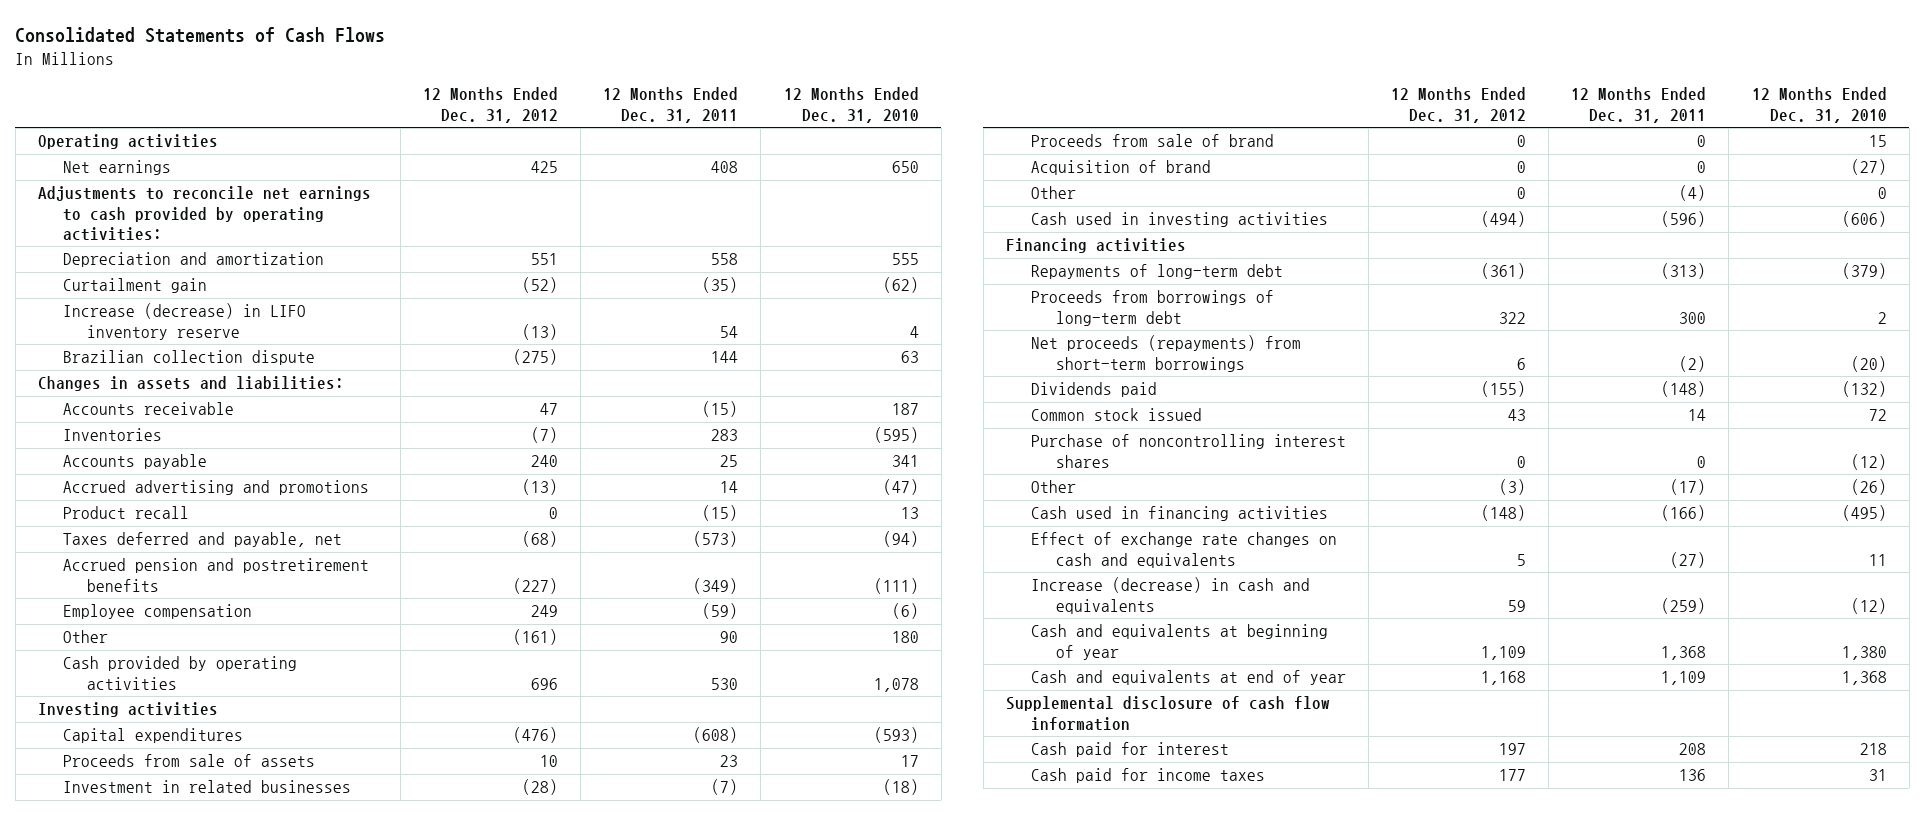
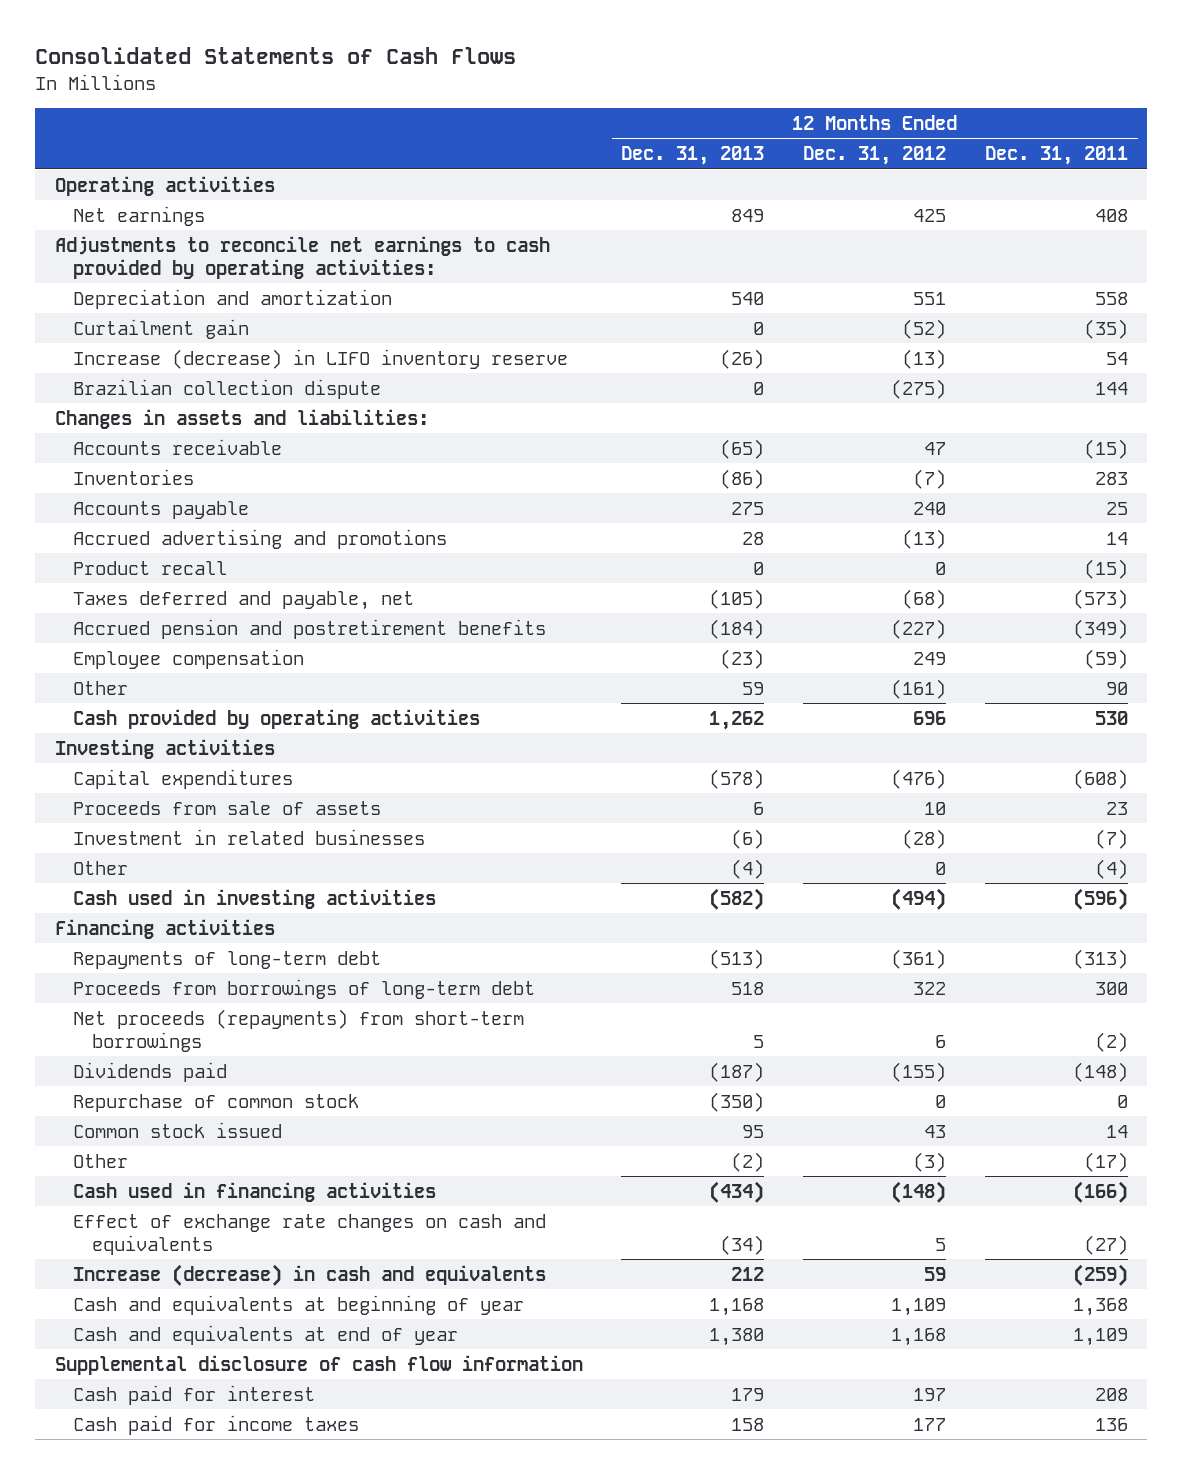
[783,87,919,123] 12 Months Ended Dec. 31, 2010 -> none
none -> [621,146,765,166] Dec. 31, 2013
[1030,134,1274,148] Proceeds from sale of brand -> none
[1030,160,1211,176] Acquisition of brand -> none
none -> [73,1093,360,1112] Repurchase of common stock
[1030,434,1346,468] Purchase of noncontrolling interest shares -> none

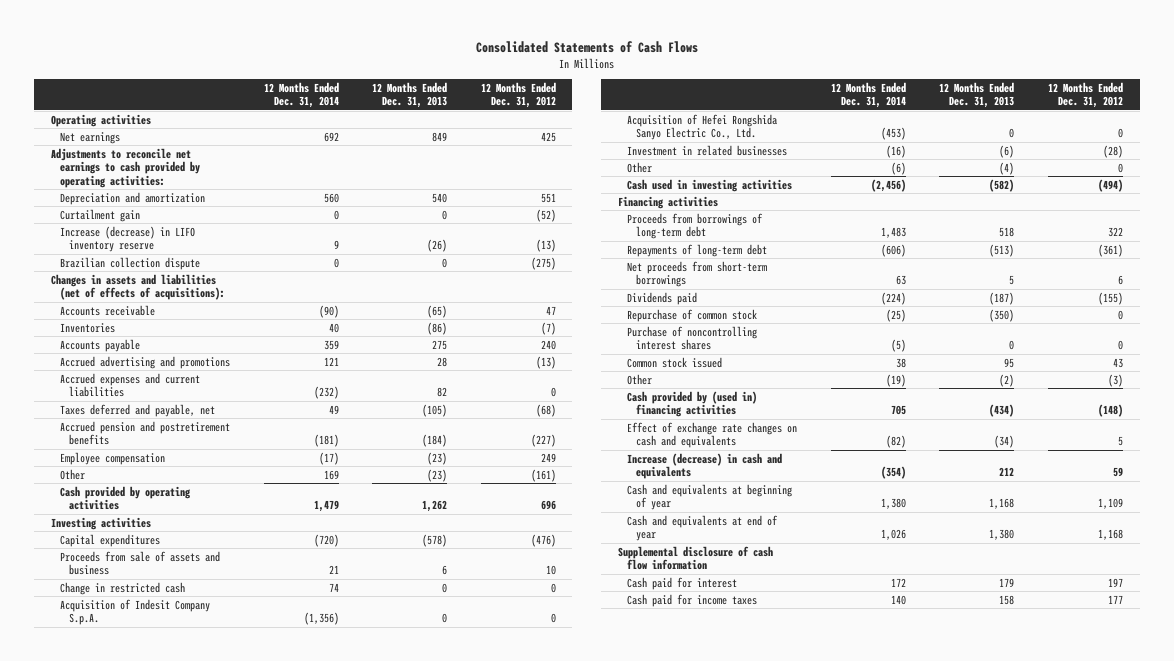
[985,146,1129,166] Dec. 31, 2011 -> none
none -> [263,81,339,109] 12 Months Ended Dec. 31, 2014
[54,408,429,429] Changes in assets and liabilities: -> [50,273,226,301] Changes in assets and liabilities (net of effects of acquisitions):
[73,560,228,575] Product recall -> none
none -> [60,372,201,398] Accrued expenses and current liabilities
[742,681,765,695] 59 -> [427,468,448,482] (23)
[73,800,382,815] Proceeds from sale of assets -> [60,550,221,576] Proceeds from sale of assets and business
none -> [60,581,186,595] Change in restricted cash
none -> [60,598,211,626] Acquisition of Indesit Company S.p.A.
none -> [627,113,778,141] Acquisition of Hefei Rongshida Sanyo Electric Co., Ltd.
[73,950,382,969] Repayments of long-term debt -> [627,243,768,257] Repayments of long-term debt
[73,1008,525,1052] Net proceeds (repayments) from short-term borrowings -> [627,260,768,288] Net proceeds from short-term borrowings
none -> [627,325,758,351] Purchase of noncontrolling interest shares
[73,1181,437,1202] Cash used in financing activities -> [627,390,758,418] Cash provided by (used in) financing activities

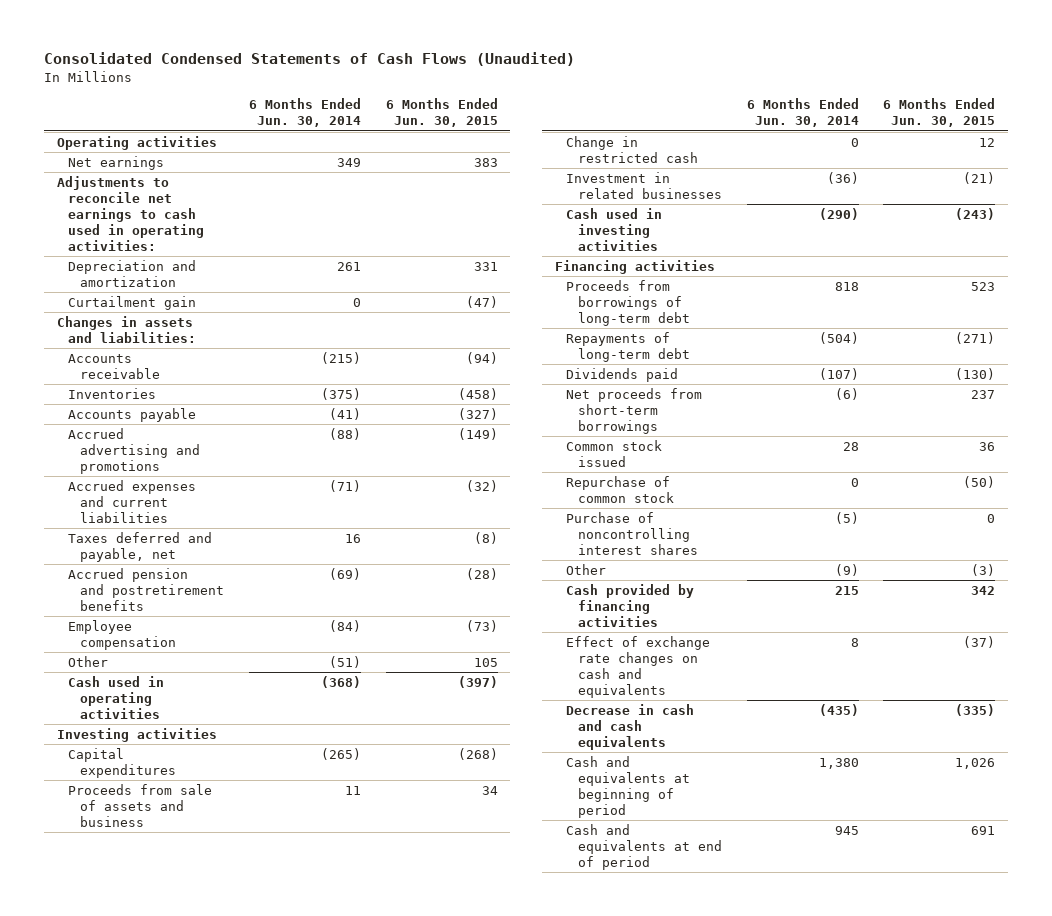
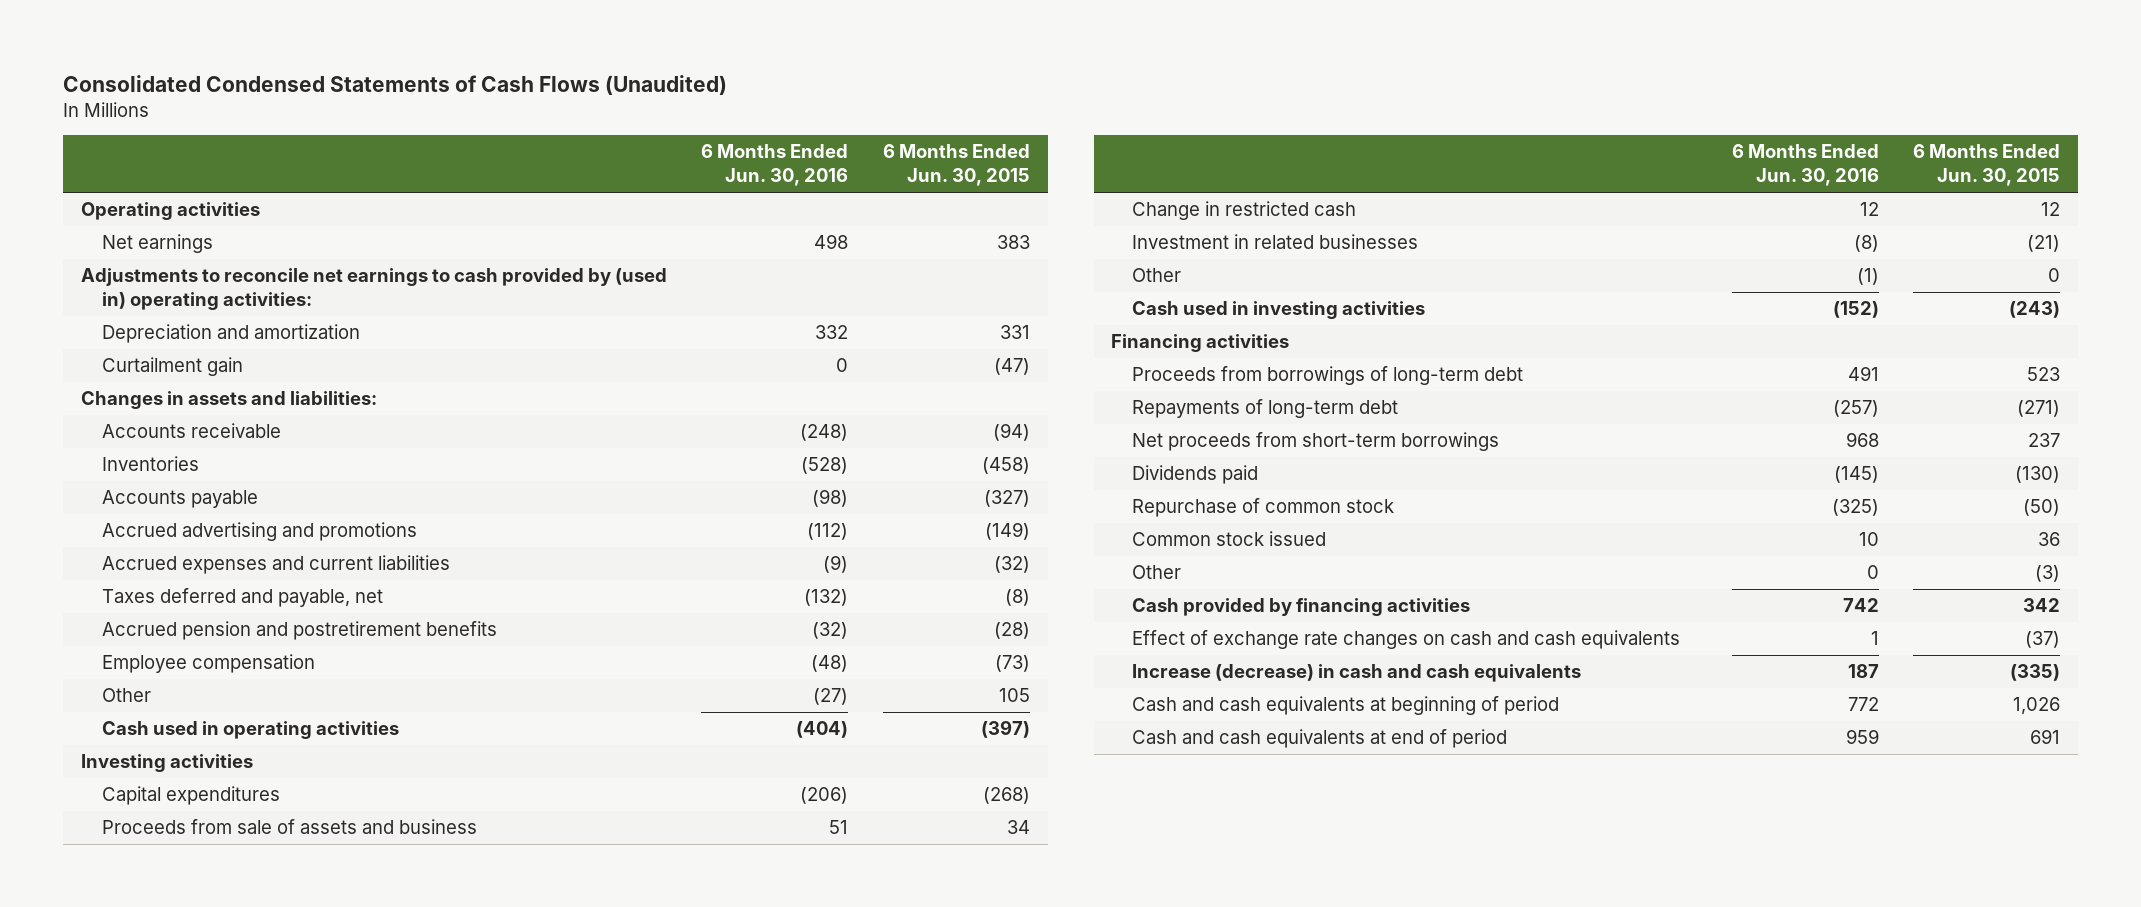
[248,98,361,128] 6 Months Ended Jun. 30, 2014 -> none
none -> [701,144,849,187] 6 Months Ended Jun. 30, 2016
[56,175,205,251] Adjustments to reconcile net earnings to cash used in operating activities: -> [80,268,667,311] Adjustments to reconcile net earnings to cash provided by (used in) operating activities:
none -> [1131,268,1181,283] Other
[566,367,679,382] Dividends paid -> [1131,465,1258,485] Dividends paid
[566,511,698,555] Purchase of noncontrolling interest shares -> none
[566,439,663,467] Common stock issued -> [1131,531,1326,547] Common stock issued
[566,635,711,698] Effect of exchange rate changes on cash and equivalents -> [1131,630,1680,650] Effect of exchange rate changes on cash and cash equivalents
[566,703,695,750] Decrease in cash and cash equivalents -> [1131,664,1581,683] Increase (decrease) in cash and cash equivalents
[566,755,690,818] Cash and equivalents at beginning of period -> [1131,696,1559,716] Cash and cash equivalents at beginning of period
[566,823,722,870] Cash and equivalents at end of period -> [1131,729,1507,749] Cash and cash equivalents at end of period

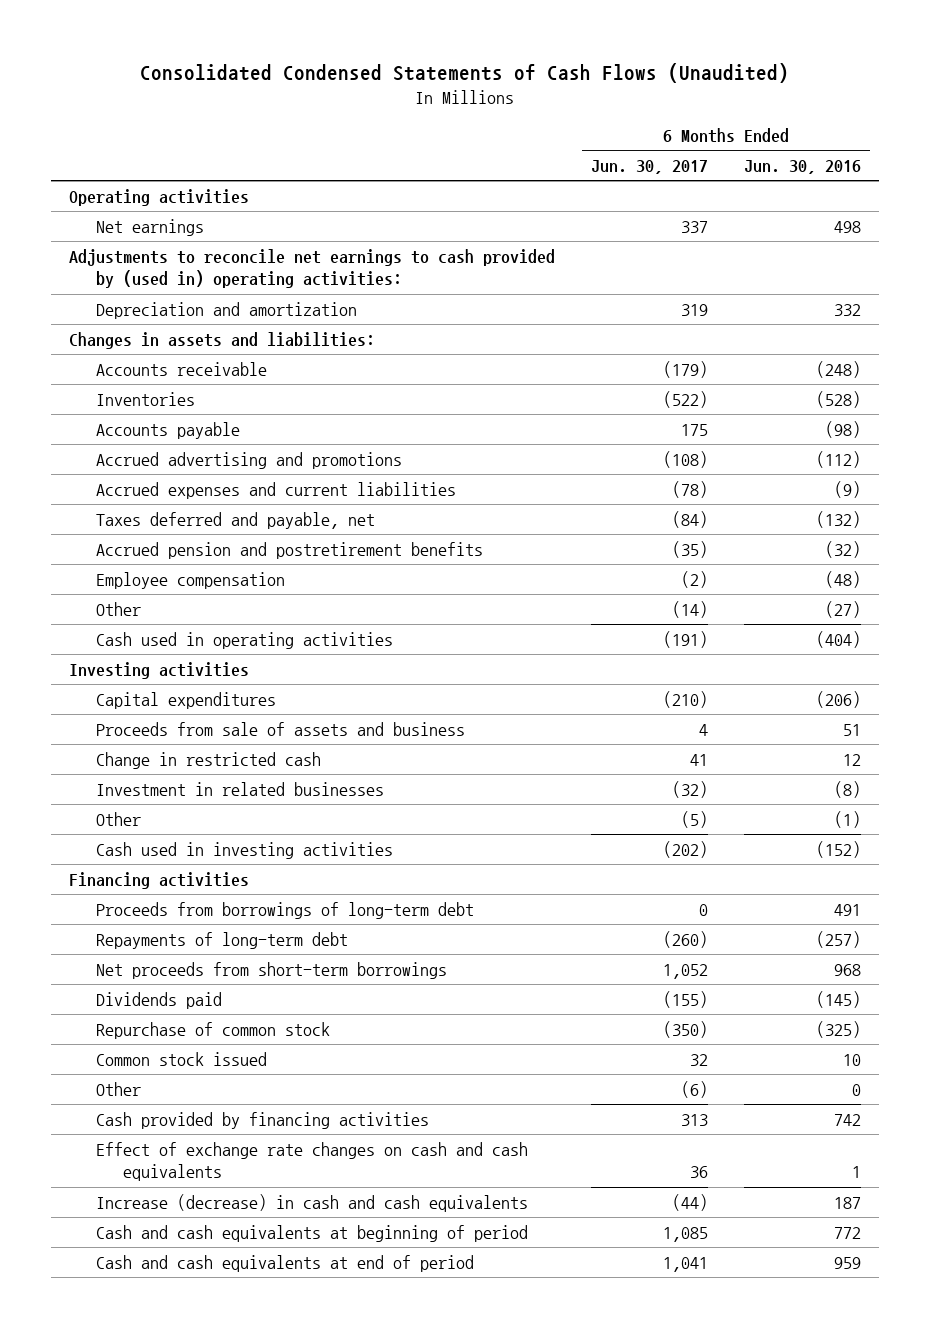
[883,144,1031,187] 6 Months Ended Jun. 30, 2015 -> none
none -> [591,160,709,175] Jun. 30, 2017
[101,357,243,377] Curtailment gain -> none

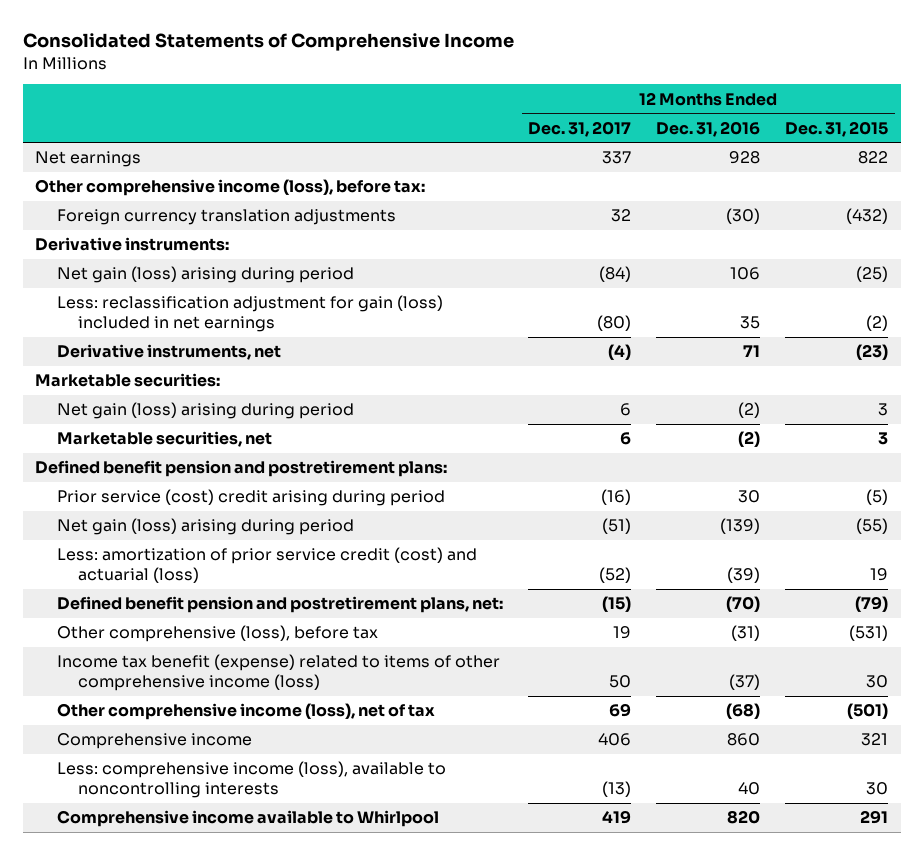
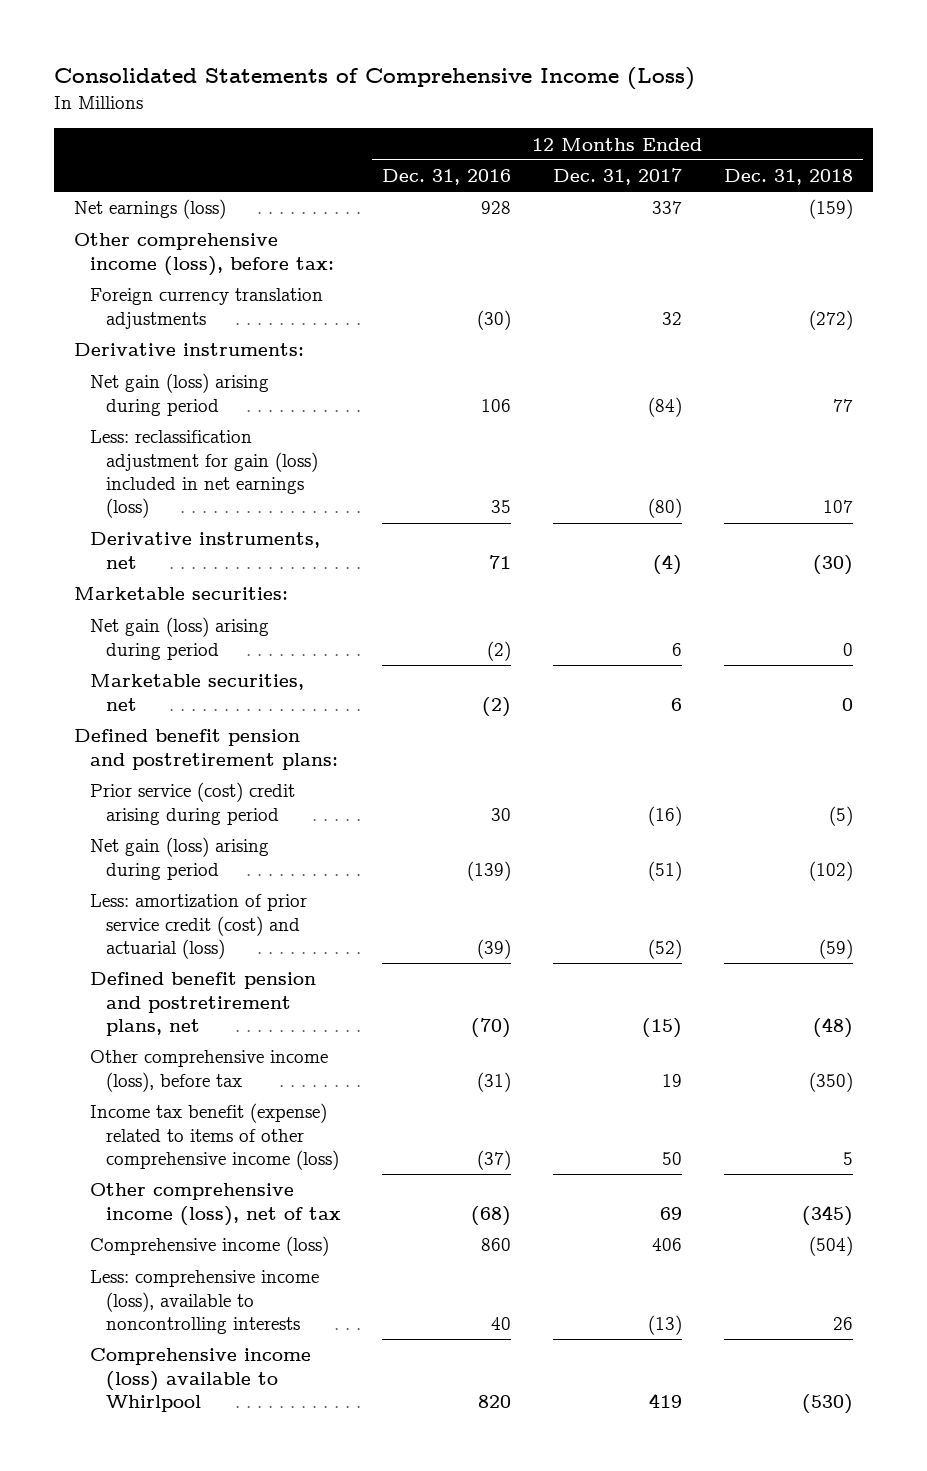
[22,33,514,52] Consolidated Statements of Comprehensive Income -> [53,67,695,91] Consolidated Statements of Comprehensive Income (Loss)
[785,120,889,137] Dec. 31, 2015 -> none
none -> [723,169,853,186] Dec. 31, 2018
[35,151,142,168] Net earnings -> [74,199,227,220] Net earnings (loss)
[56,295,443,333] Less: reclassification adjustment for gain (loss) included in net earnings -> [90,430,318,519] Less: reclassification adjustment for gain (loss) included in net earnings (loss)
[56,596,503,614] Defined benefit pension and postretirement plans, net: -> [90,972,317,1037] Defined benefit pension and postretirement plans, net
[56,625,378,643] Other comprehensive (loss), before tax -> [90,1050,329,1092] Other comprehensive income (loss), before tax
[56,733,252,750] Comprehensive income -> [90,1236,330,1257] Comprehensive income (loss)
[56,810,439,828] Comprehensive income available to Whirlpool -> [90,1348,312,1413] Comprehensive income (loss) available to Whirlpool

